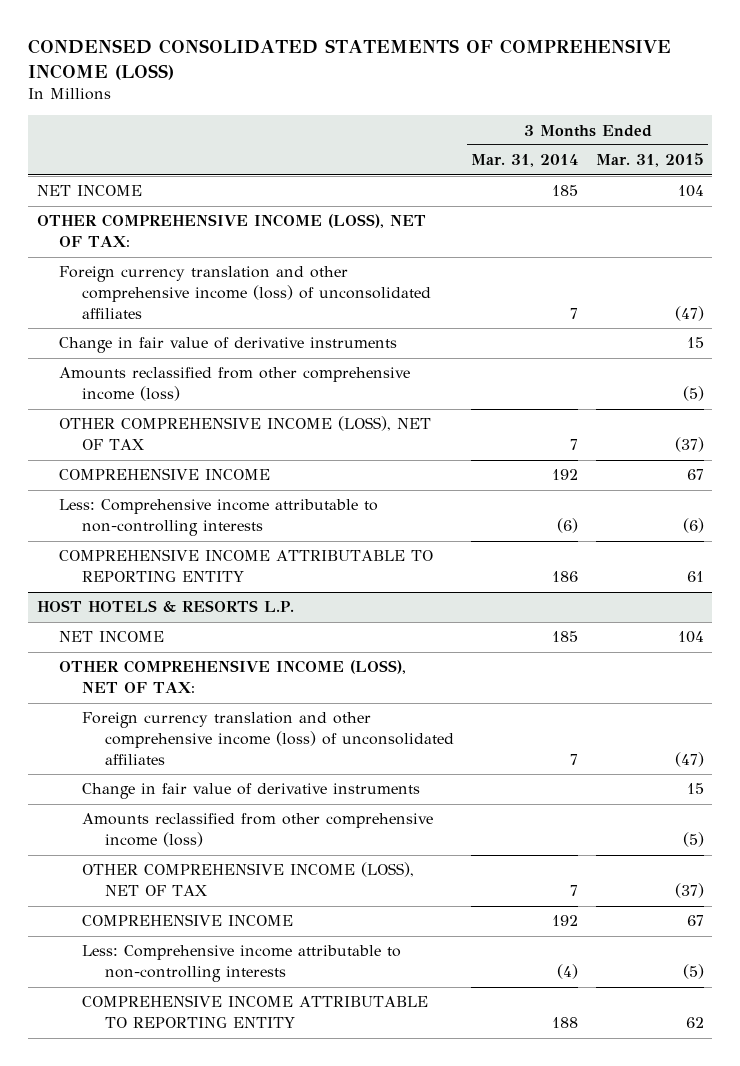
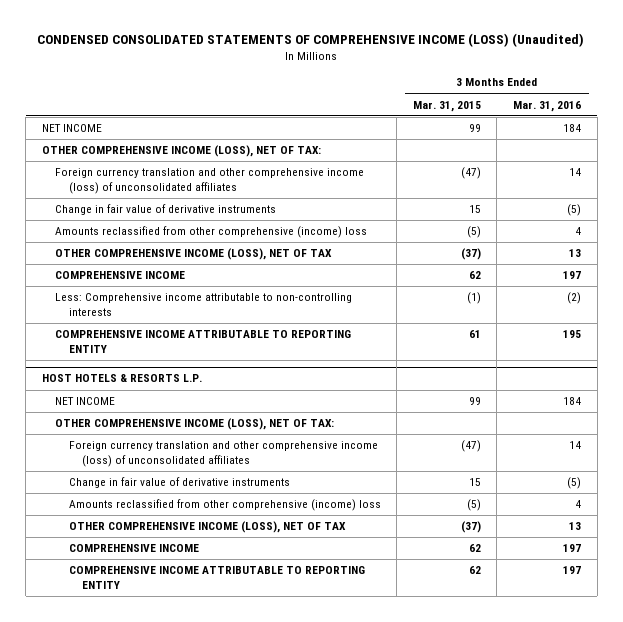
[27,38,671,80] CONDENSED CONSOLIDATED STATEMENTS OF COMPREHENSIVE INCOME (LOSS) -> [37,32,585,47] CONDENSED CONSOLIDATED STATEMENTS OF COMPREHENSIVE INCOME (LOSS) (Unaudited)
[471,154,579,168] Mar. 31, 2014 -> none
none -> [512,100,581,112] Mar. 31, 2016
[677,185,704,198] 104 -> [468,124,481,133] 99
[59,367,411,402] Amounts reclassified from other comprehensive income (loss) -> [55,226,368,239] Amounts reclassified from other comprehensive (income) loss
[686,469,704,481] 67 -> [468,271,481,280] 62
[682,518,704,534] (6) -> [466,292,481,305] (1)
[677,631,704,644] 104 -> [468,397,481,406] 99
[82,813,434,848] Amounts reclassified from other comprehensive income (loss) -> [68,499,381,512] Amounts reclassified from other comprehensive (income) loss
[82,945,402,983] Less: Comprehensive income attributable to non-controlling interests -> none
[686,915,704,927] 67 -> [468,544,481,553] 62

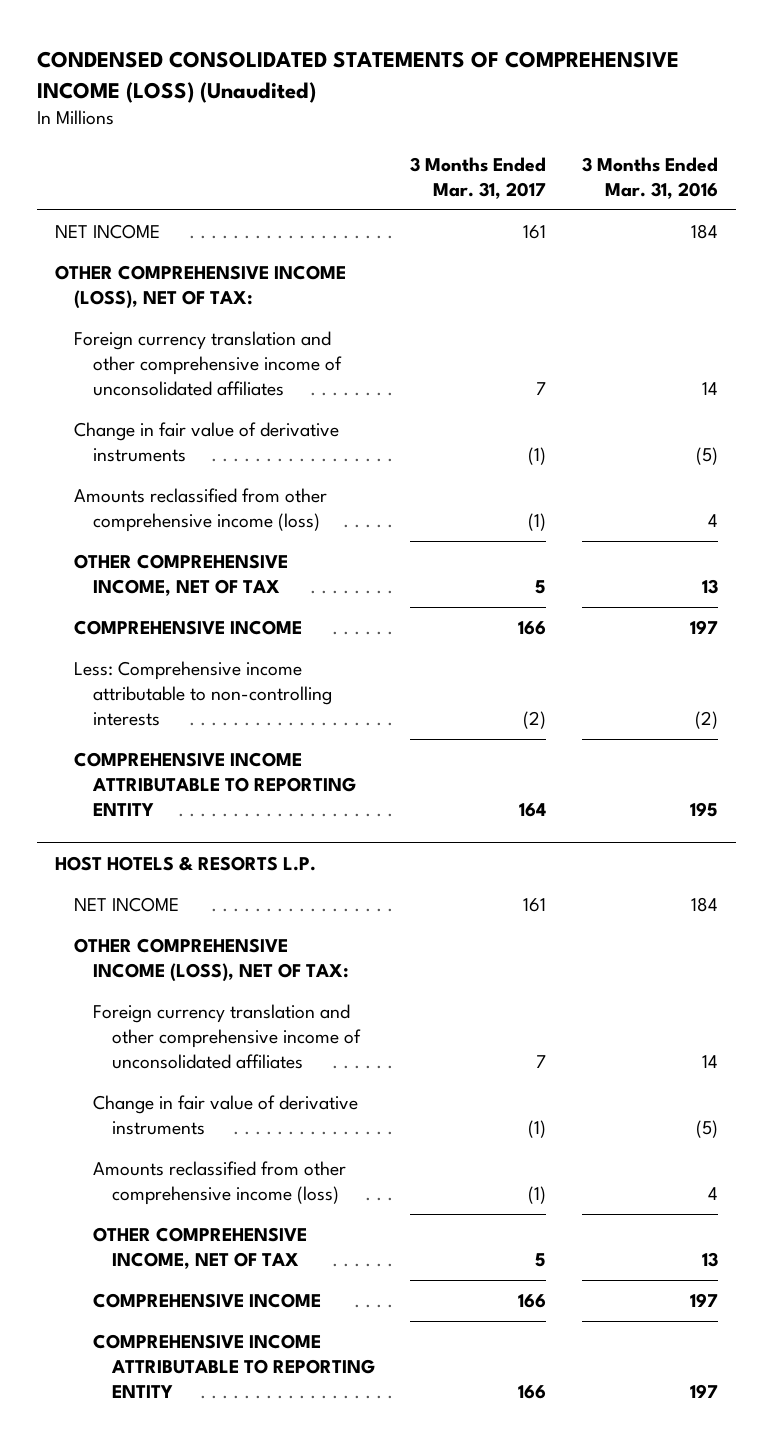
[412,100,481,112] Mar. 31, 2015 -> none
none -> [410,156,547,199] 3 Months Ended Mar. 31, 2017
[55,168,365,194] Foreign currency translation and other comprehensive income (loss) of unconsolidated affiliates -> [73,330,342,397] Foreign currency translation and other comprehensive income of unconsolidated affiliates
[55,226,368,239] Amounts reclassified from other comprehensive (income) loss -> [73,487,327,533] Amounts reclassified from other comprehensive income (loss)
[55,248,333,261] OTHER COMPREHENSIVE INCOME (LOSS), NET OF TAX -> [73,553,288,597] OTHER COMPREHENSIVE INCOME, NET OF TAX
[68,441,378,467] Foreign currency translation and other comprehensive income (loss) of unconsolidated affiliates -> [92,1003,361,1070] Foreign currency translation and other comprehensive income of unconsolidated affiliates
[68,499,381,512] Amounts reclassified from other comprehensive (income) loss -> [92,1160,346,1206] Amounts reclassified from other comprehensive income (loss)
[68,521,346,534] OTHER COMPREHENSIVE INCOME (LOSS), NET OF TAX -> [92,1226,307,1270] OTHER COMPREHENSIVE INCOME, NET OF TAX

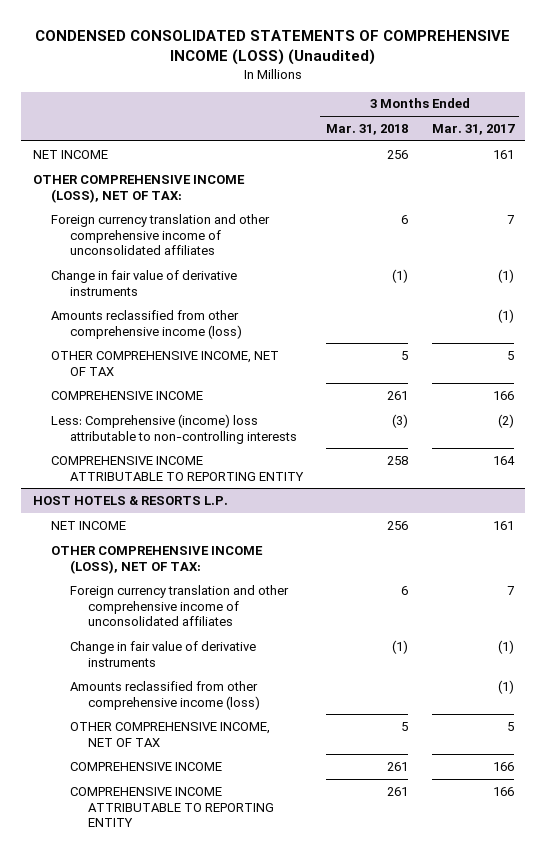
[581,156,718,199] 3 Months Ended Mar. 31, 2016 -> none
none -> [326,124,409,136] Mar. 31, 2018
[73,660,332,727] Less: Comprehensive income attributable to non-controlling interests -> [51,413,297,444] Less: Comprehensive (income) loss attributable to non-controlling interests

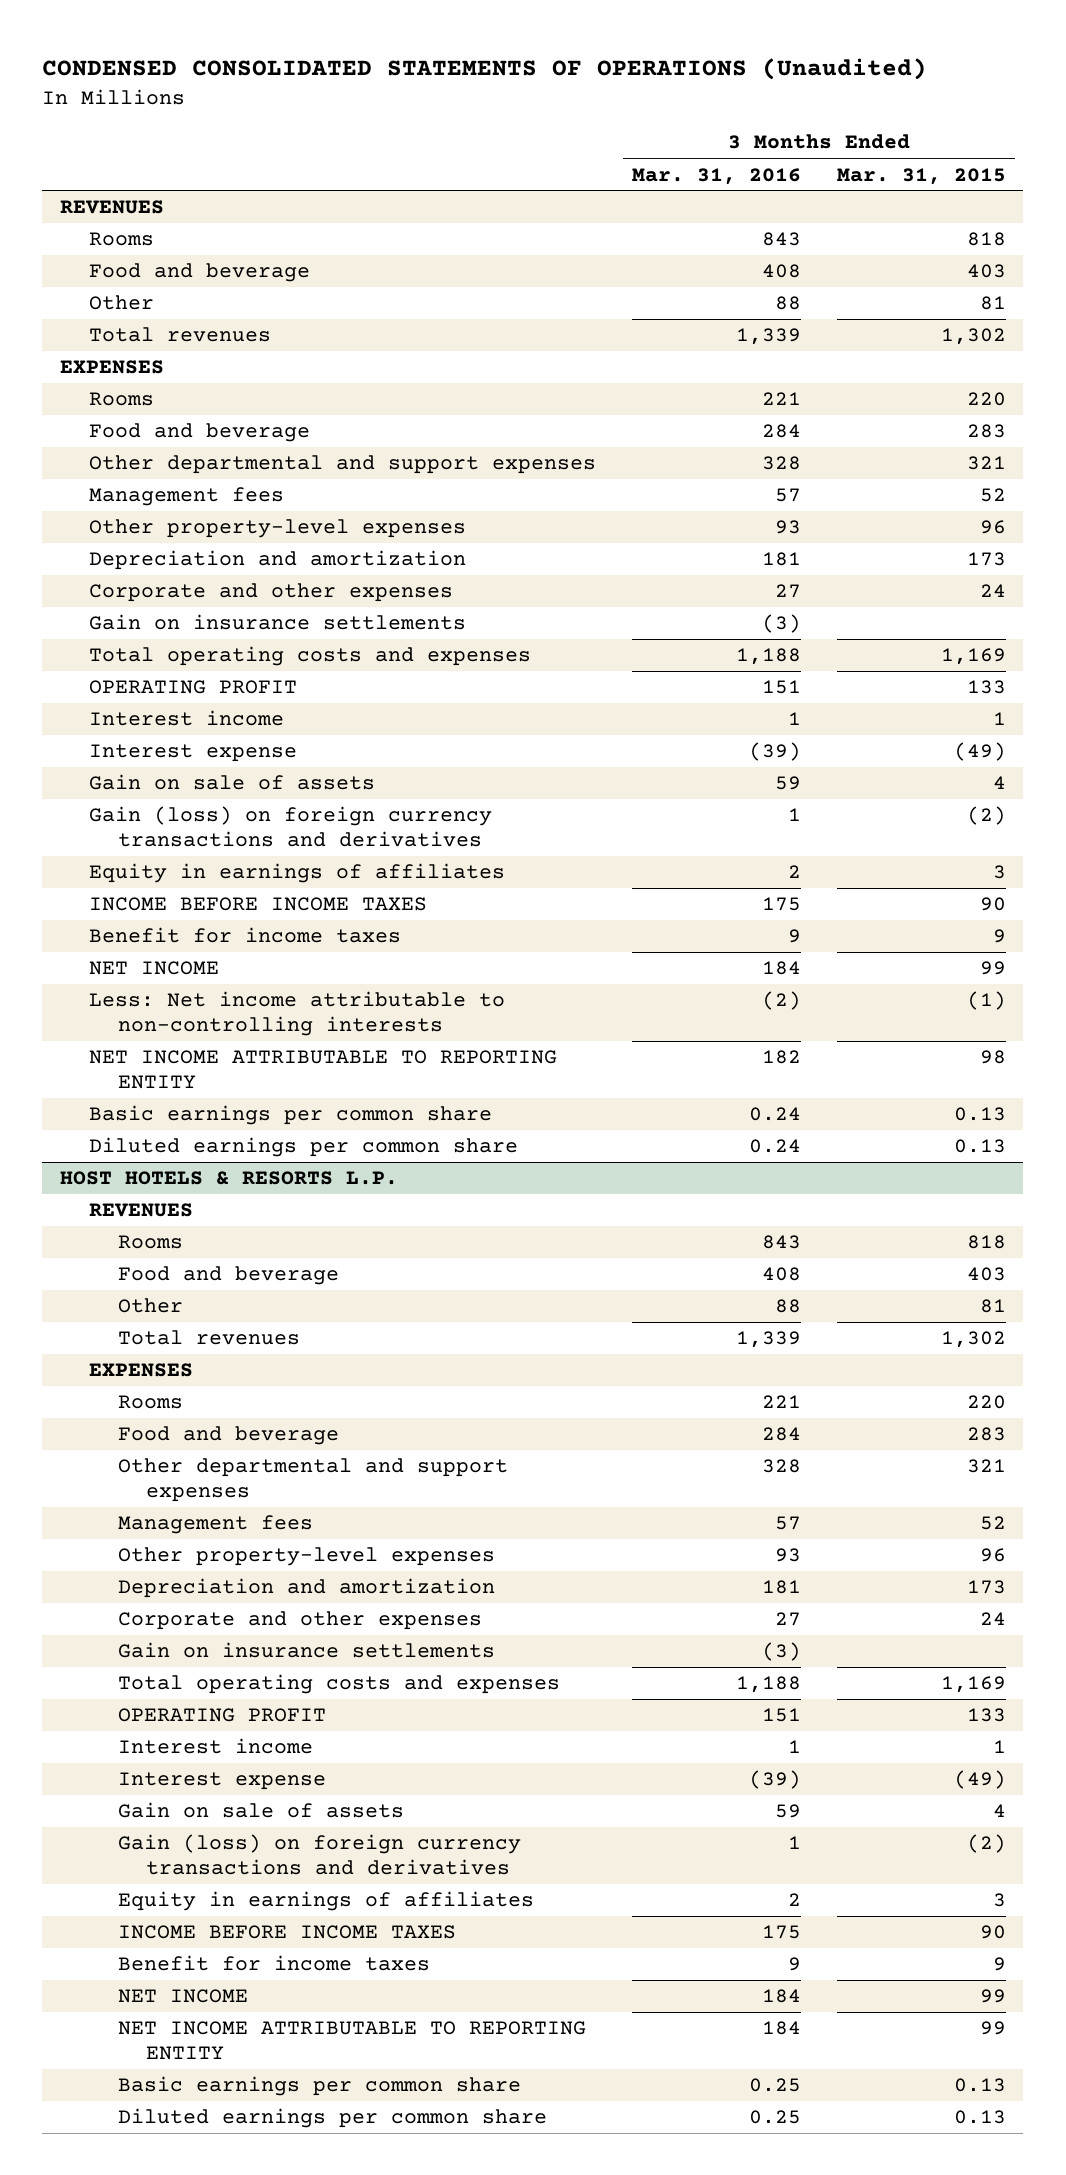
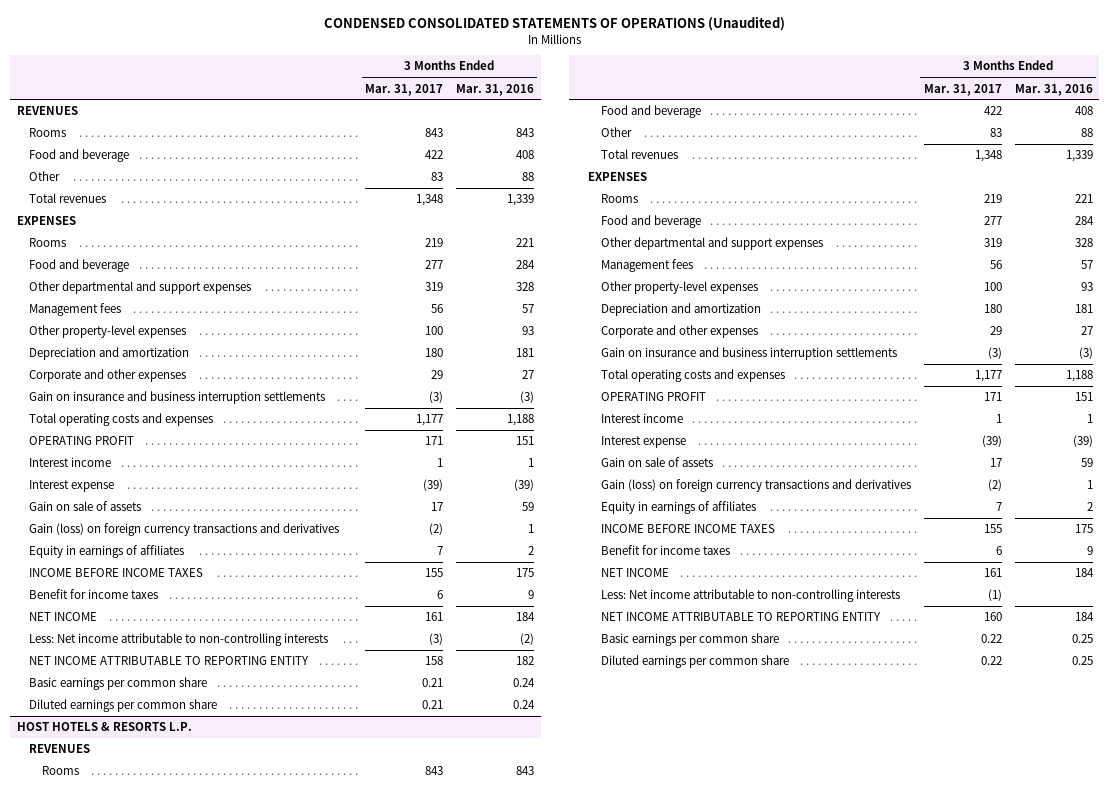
[836,167,1006,185] Mar. 31, 2015 -> none
none -> [364,83,443,96] Mar. 31, 2017
[88,614,466,631] Gain on insurance settlements -> [29,391,326,405] Gain on insurance and business interruption settlements
[117,1642,495,1659] Gain on insurance settlements -> [600,347,897,361] Gain on insurance and business interruption settlements
none -> [600,589,900,603] Less: Net income attributable to non-controlling interests

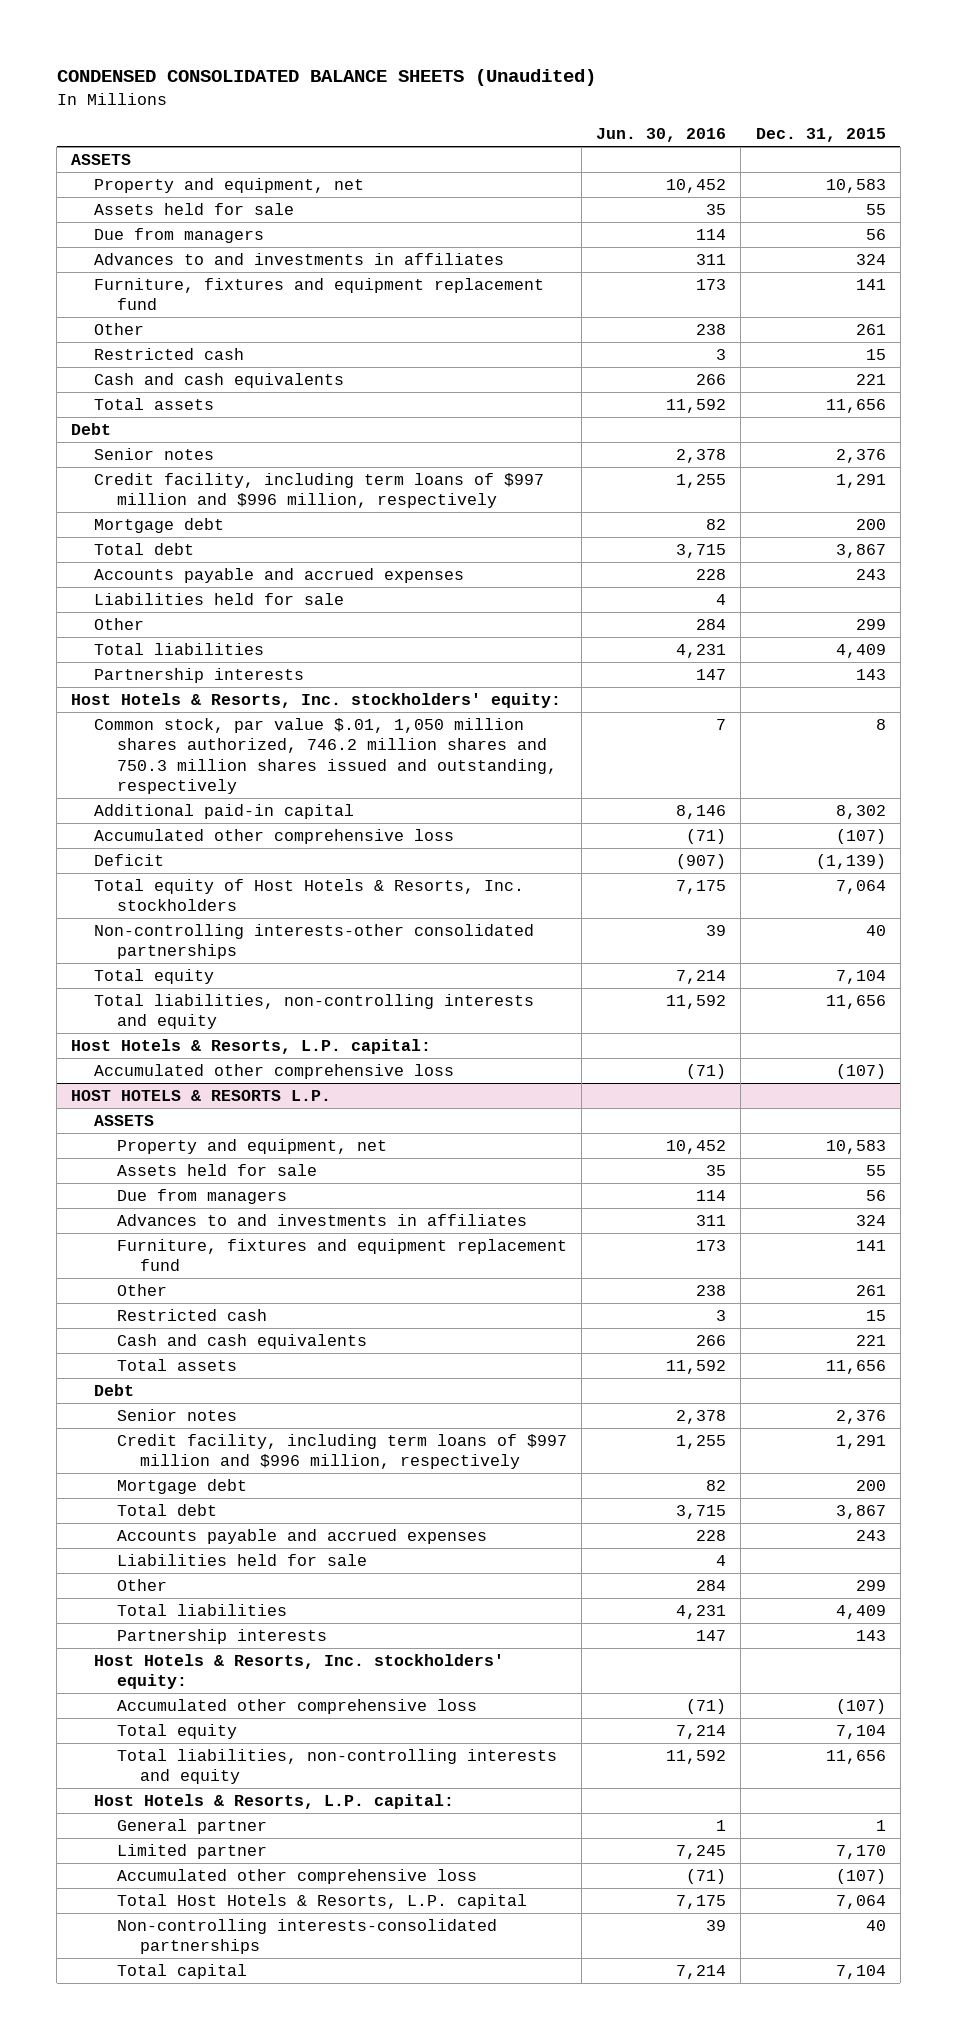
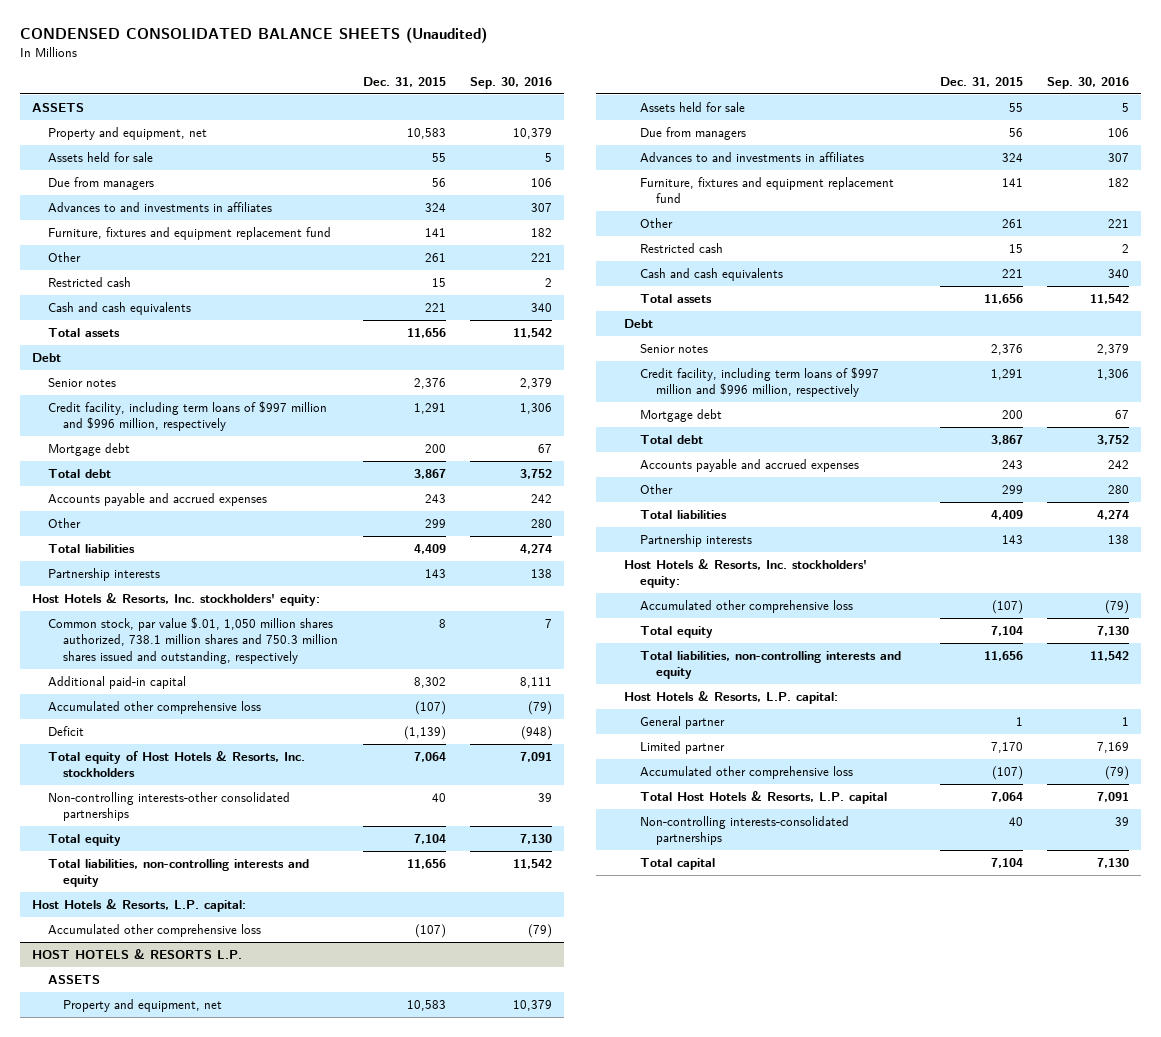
[596,128,727,143] Jun. 30, 2016 -> none
none -> [470,77,553,90] Sep. 30, 2016
[94,592,345,605] Liabilities held for sale -> none
[94,717,557,795] Common stock, par value $.01, 1,050 million shares authorized, 746.2 million shares and 750.3 million shares issued and outstanding, respectively -> [47,616,339,664] Common stock, par value $.01, 1,050 million shares authorized, 738.1 million shares and 750.3 million shares issued and outstanding, respectively
[116,1553,367,1566] Liabilities held for sale -> none

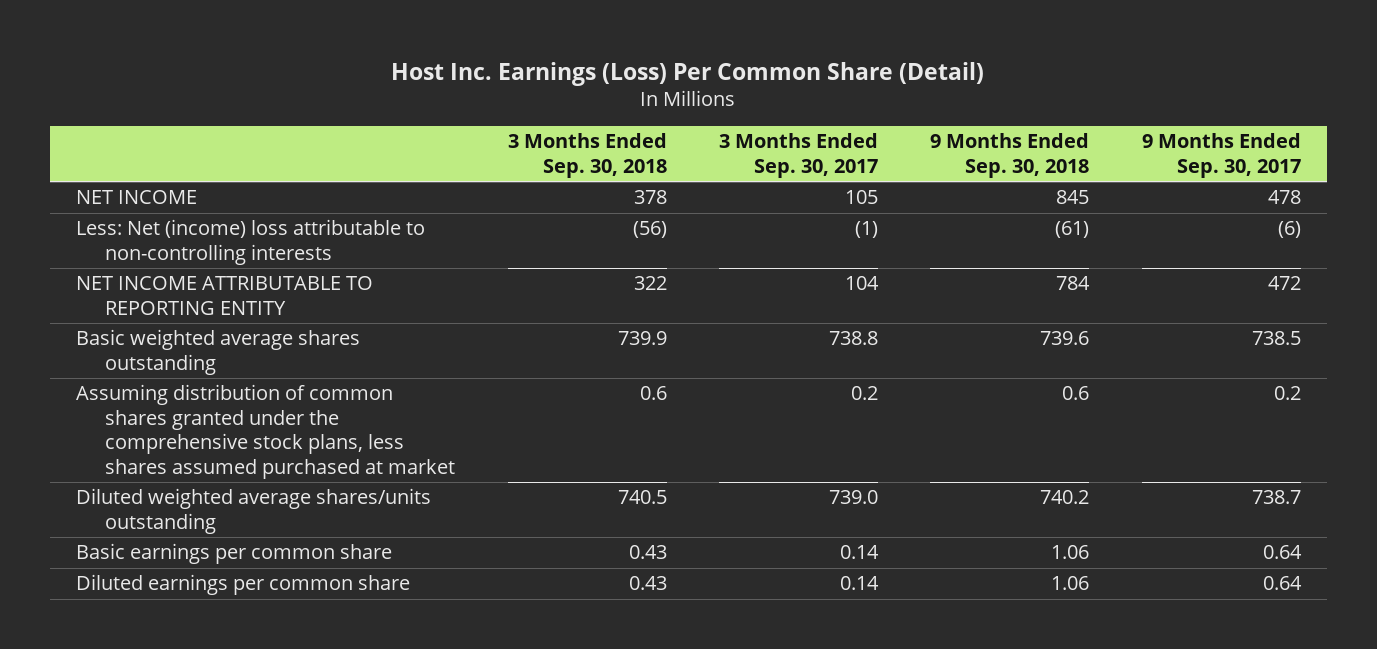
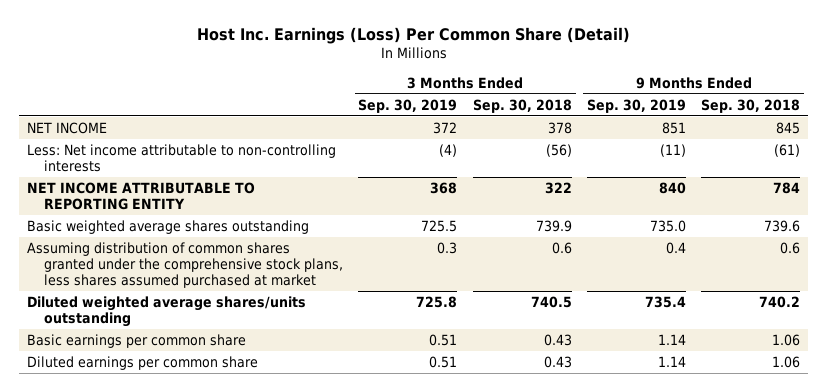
[719,133,879,178] 3 Months Ended Sep. 30, 2017 -> none
[1141,133,1301,178] 9 Months Ended Sep. 30, 2017 -> none
none -> [358,98,458,113] Sep. 30, 2019
none -> [587,98,687,113] Sep. 30, 2019
[76,219,426,265] Less: Net (income) loss attributable to non-controlling interests -> [26,143,336,172] Less: Net income attributable to non-controlling interests

